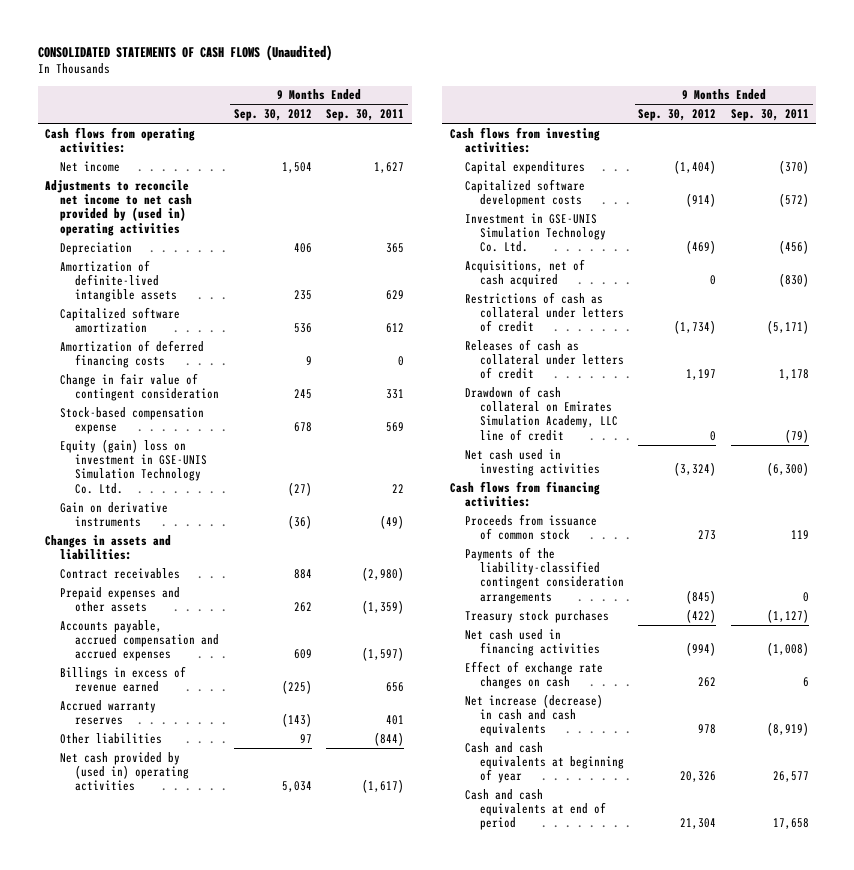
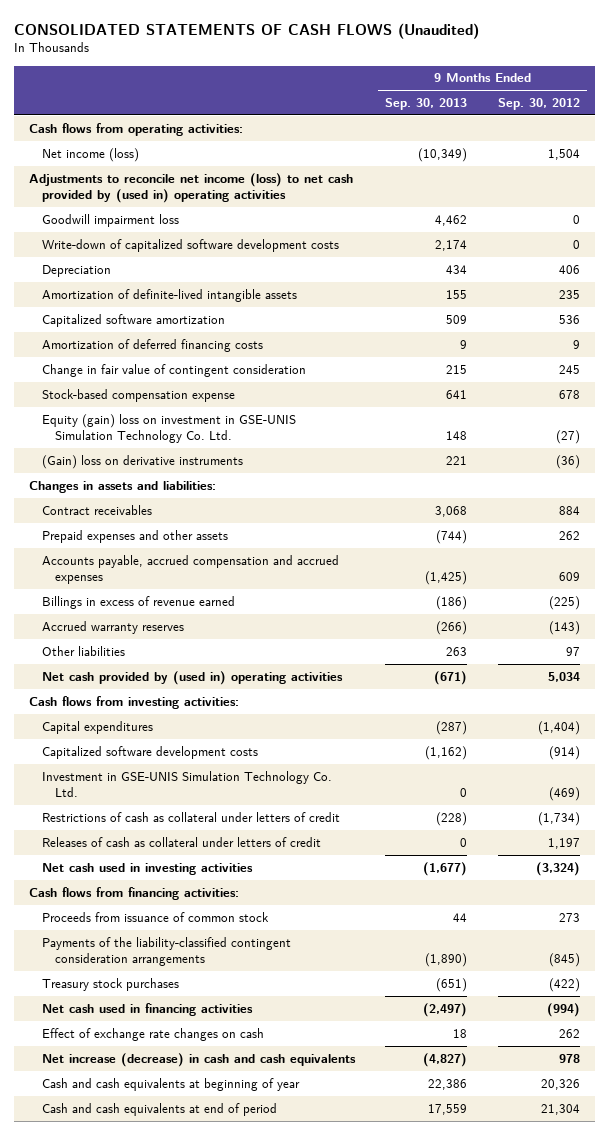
[326,109,405,122] Sep. 30, 2011 -> none
none -> [385,97,468,110] Sep. 30, 2013
[60,160,121,172] Net income -> [42,147,140,162] Net income (loss)
[45,179,193,236] Adjustments to reconcile net income to net cash provided by (used in) operating activities -> [29,172,354,204] Adjustments to reconcile net income (loss) to net cash provided by (used in) operating activities
none -> [42,213,180,227] Goodwill impairment loss
none -> [42,238,340,252] Write-down of capitalized software development costs
[60,501,169,527] Gain on derivative instruments -> [42,454,244,469] (Gain) loss on derivative instruments
[464,258,585,287] Acquisitions, net of cash acquired -> none
[464,385,618,441] Drawdown of cash collateral on Emirates Simulation Academy, LLC line of credit -> none

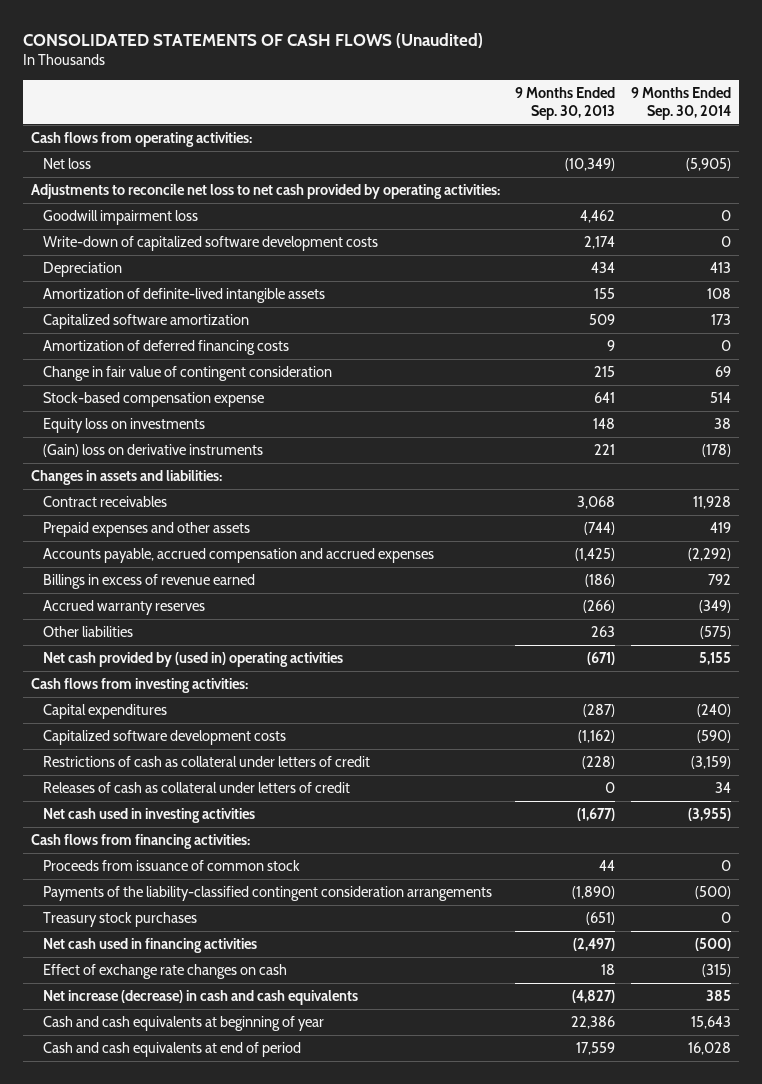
[497,97,580,110] Sep. 30, 2012 -> none
none -> [631,87,732,120] 9 Months Ended Sep. 30, 2014
[42,147,140,162] Net income (loss) -> [42,158,91,170] Net loss
[29,172,354,204] Adjustments to reconcile net income (loss) to net cash provided by (used in) operating activities -> [30,184,500,200] Adjustments to reconcile net loss to net cash provided by operating activities:
[42,413,297,444] Equity (gain) loss on investment in GSE-UNIS Simulation Technology Co. Ltd. -> [42,418,205,434] Equity loss on investments
[42,770,333,798] Investment in GSE-UNIS Simulation Technology Co. Ltd. -> none

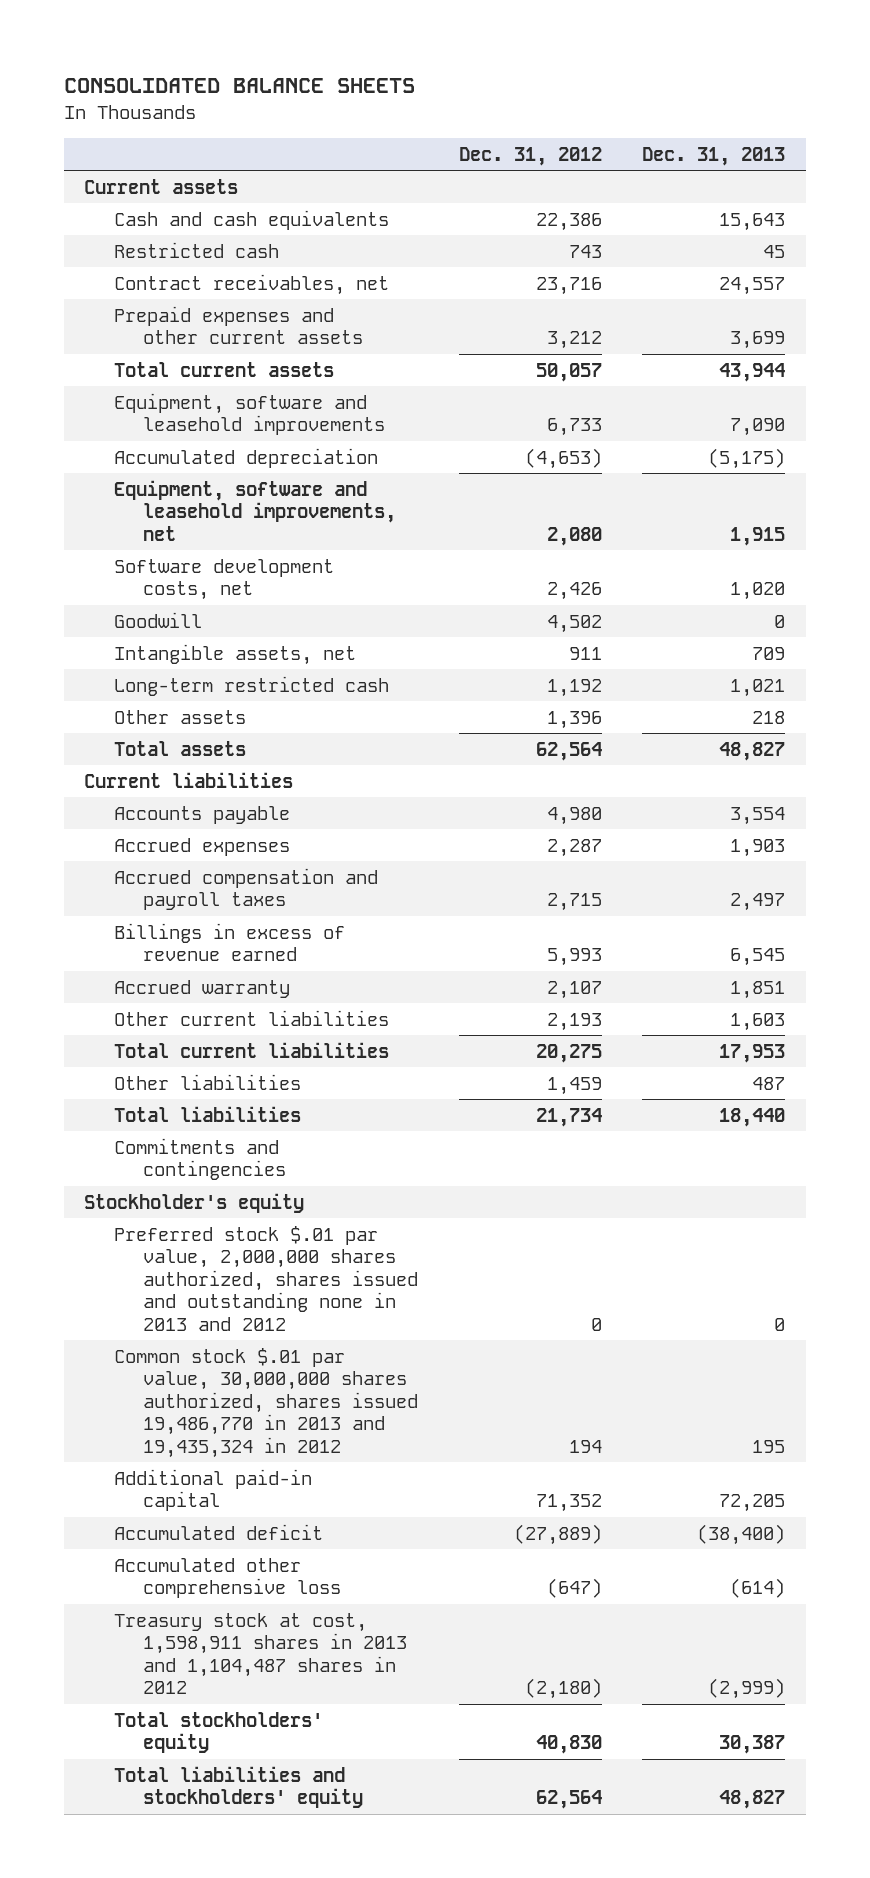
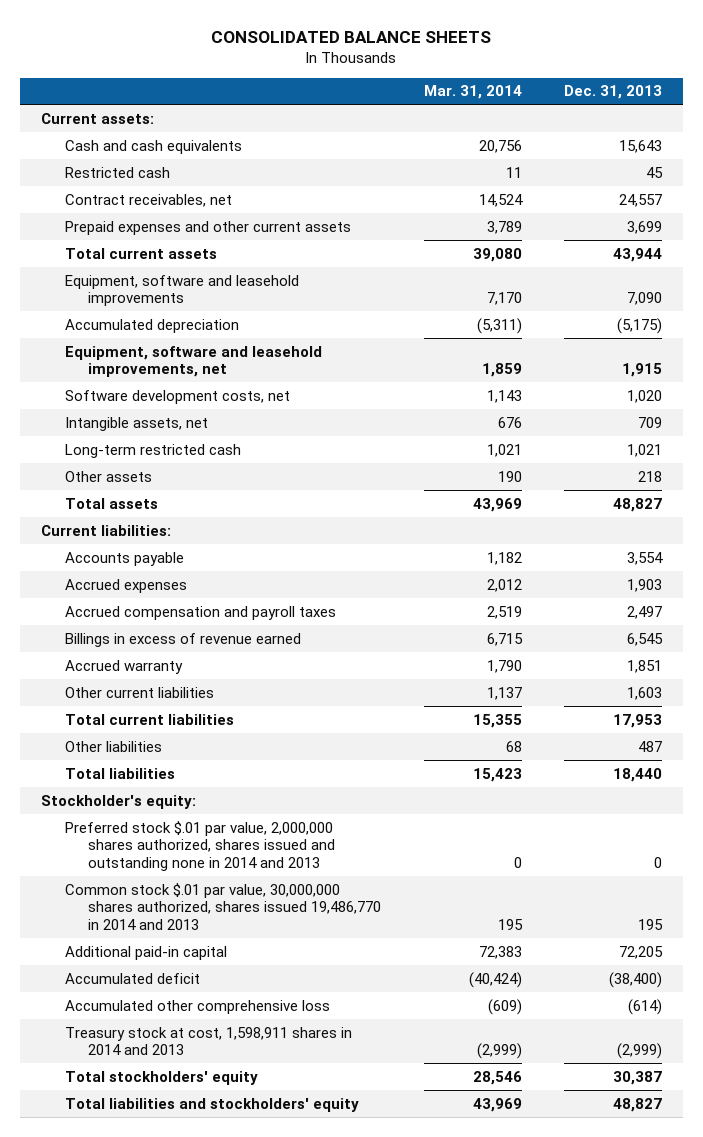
[458,146,602,166] Dec. 31, 2012 -> none
none -> [423,85,522,100] Mar. 31, 2014
[84,178,239,194] Current assets -> [40,112,154,124] Current assets:
[113,611,202,628] Goodwill -> none
[84,771,294,788] Current liabilities -> [40,524,171,536] Current liabilities:
[113,1137,286,1181] Commitments and contingencies -> none
[84,1192,305,1213] Stockholder's equity -> [40,794,196,809] Stockholder's equity:
[113,1225,418,1331] Preferred stock $.01 par value, 2,000,000 shares authorized, shares issued and outstanding none in 2013 and 2012 -> [64,820,336,871] Preferred stock $.01 par value, 2,000,000 shares authorized, shares issued and outstanding none in 2014 and 2013
[113,1347,418,1458] Common stock $.01 par value, 30,000,000 shares authorized, shares issued 19,486,770 in 2013 and 19,435,324 in 2012 -> [64,882,382,930] Common stock $.01 par value, 30,000,000 shares authorized, shares issued 19,486,770 in 2014 and 2013
[113,1612,407,1695] Treasury stock at cost, 1,598,911 shares in 2013 and 1,104,487 shares in 2012 -> [64,1026,352,1056] Treasury stock at cost, 1,598,911 shares in 2014 and 2013

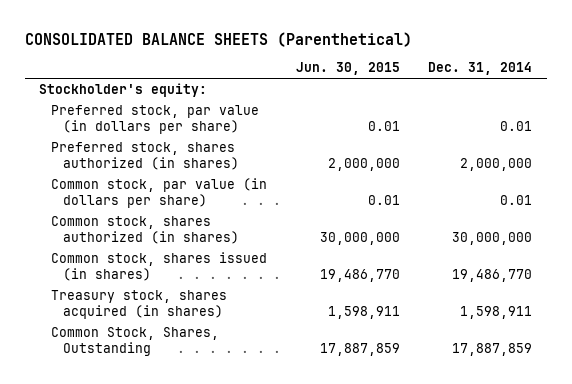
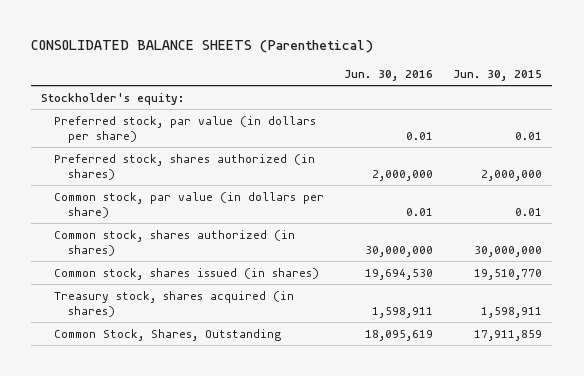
[428,62,533,76] Dec. 31, 2014 -> none
none -> [344,69,434,81] Jun. 30, 2016
[319,269,400,283] 19,486,770 -> [474,268,543,280] 19,510,770
[319,343,400,357] 17,887,859 -> [474,329,543,341] 17,911,859

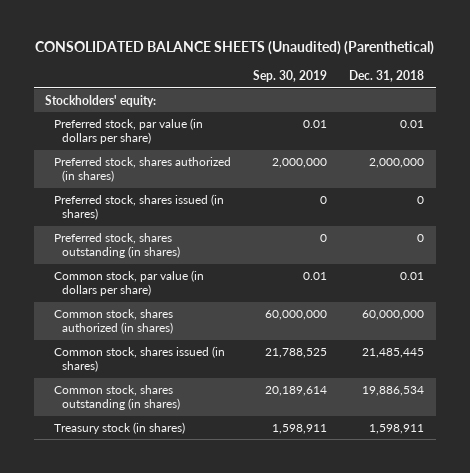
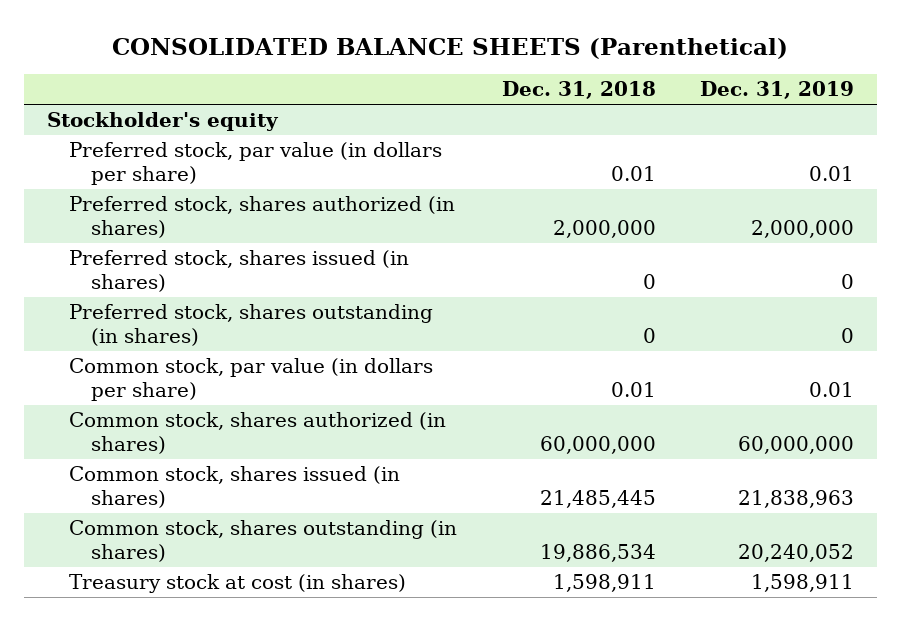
[34,41,434,56] CONSOLIDATED BALANCE SHEETS (Unaudited) (Parenthetical) -> [112,37,789,59] CONSOLIDATED BALANCE SHEETS (Parenthetical)
[253,70,328,83] Sep. 30, 2019 -> none
none -> [700,81,855,100] Dec. 31, 2019
[45,94,157,107] Stockholders' equity: -> [46,112,279,132] Stockholder's equity
[53,421,185,434] Treasury stock (in shares) -> [68,574,406,594] Treasury stock at cost (in shares)

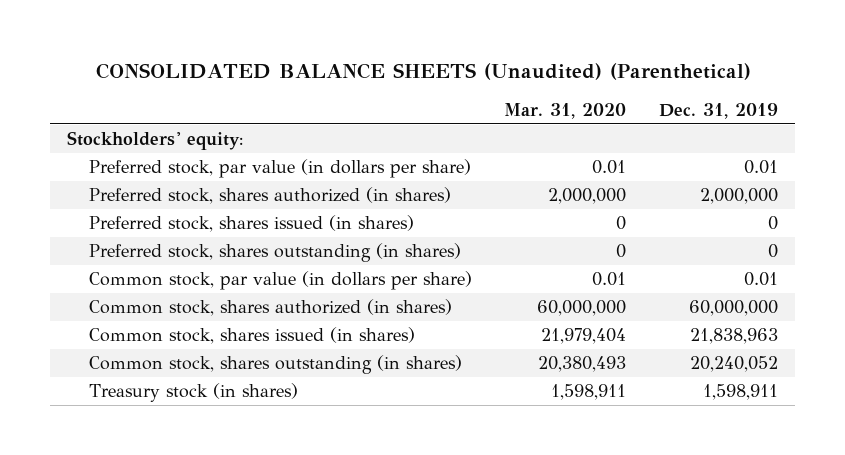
[112,37,789,59] CONSOLIDATED BALANCE SHEETS (Parenthetical) -> [95,63,751,81] CONSOLIDATED BALANCE SHEETS (Unaudited) (Parenthetical)
[501,81,656,100] Dec. 31, 2018 -> none
none -> [504,102,627,119] Mar. 31, 2020
[46,112,279,132] Stockholder's equity -> [66,131,243,151] Stockholders' equity:
[68,574,406,594] Treasury stock at cost (in shares) -> [88,383,298,403] Treasury stock (in shares)

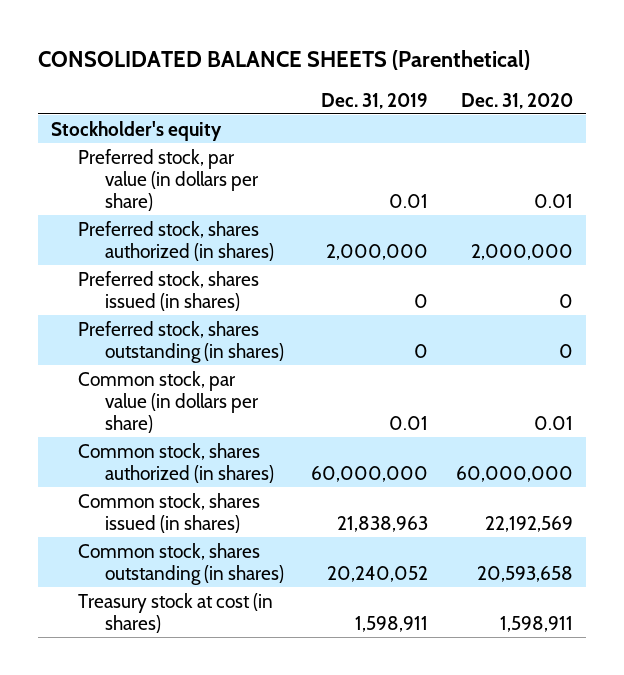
[95,63,751,81] CONSOLIDATED BALANCE SHEETS (Unaudited) (Parenthetical) -> [37,49,530,70] CONSOLIDATED BALANCE SHEETS (Parenthetical)
[504,102,627,119] Mar. 31, 2020 -> none
none -> [460,92,573,109] Dec. 31, 2020
[66,131,243,151] Stockholders' equity: -> [51,120,223,141] Stockholder's equity
[88,383,298,403] Treasury stock (in shares) -> [78,592,274,633] Treasury stock at cost (in shares)

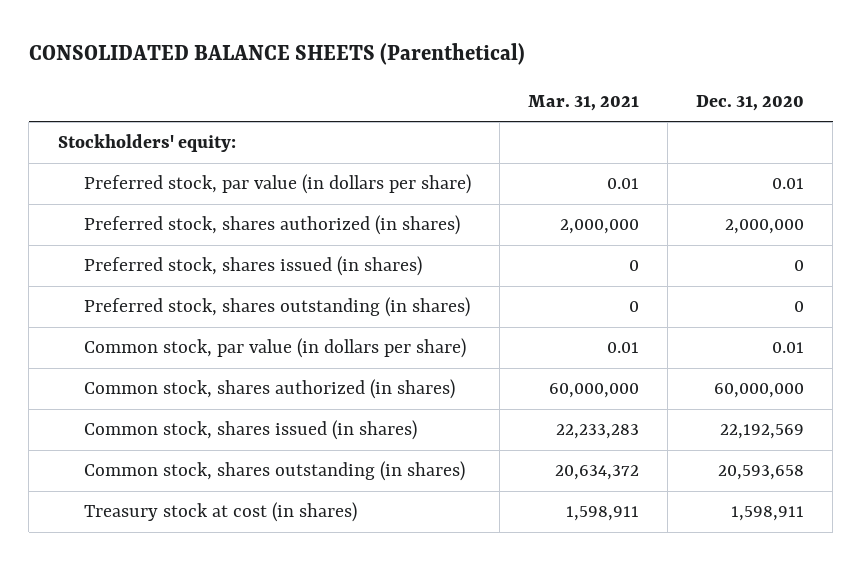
[321,92,429,109] Dec. 31, 2019 -> none
none -> [527,94,639,111] Mar. 31, 2021
[51,120,223,141] Stockholder's equity -> [57,134,236,153] Stockholders' equity:

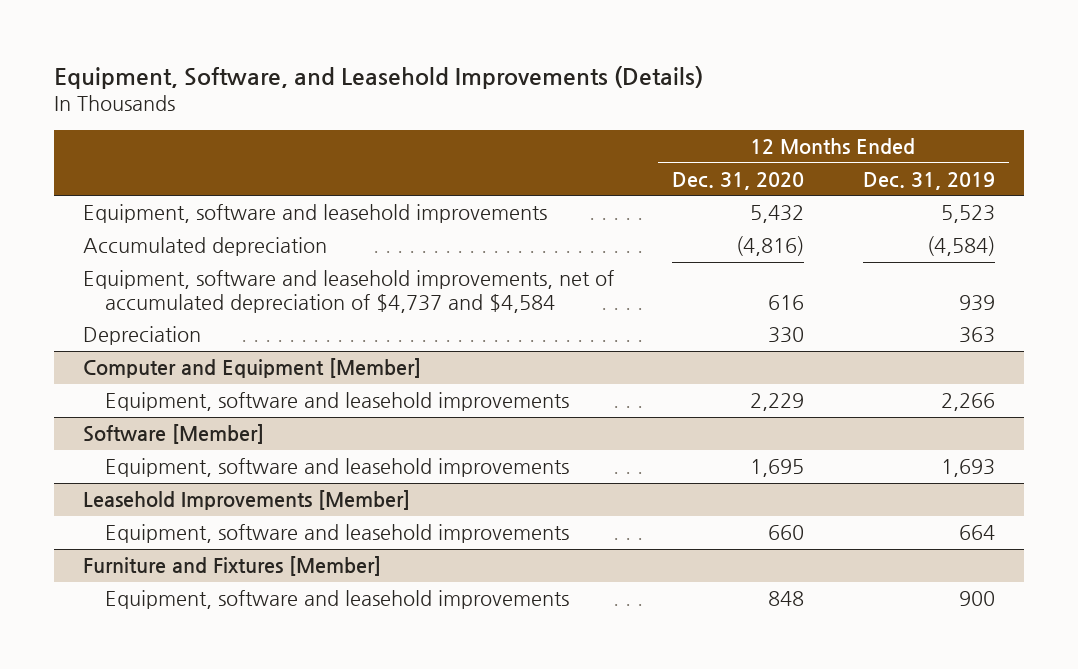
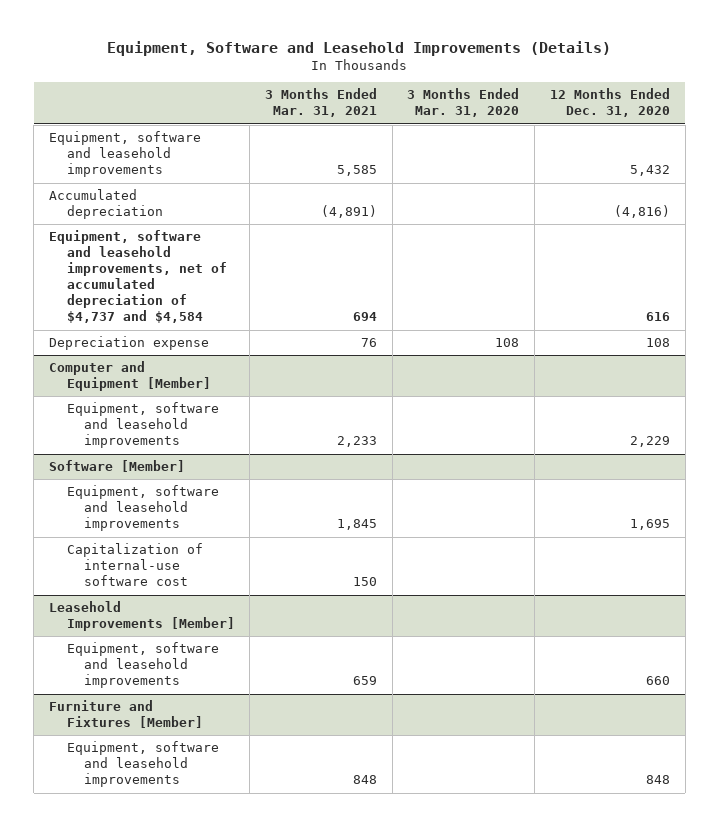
[54,66,704,90] Equipment, Software, and Leasehold Improvements (Details) -> [107,40,612,56] Equipment, Software and Leasehold Improvements (Details)
[862,171,995,190] Dec. 31, 2019 -> none
none -> [264,88,377,118] 3 Months Ended Mar. 31, 2021
none -> [407,88,520,118] 3 Months Ended Mar. 31, 2020
[83,326,202,346] Depreciation -> [48,336,209,351] Depreciation expense
[768,327,805,344] 330 -> [645,338,670,348] 108
none -> [66,543,203,587] Capitalization of internal-use software cost

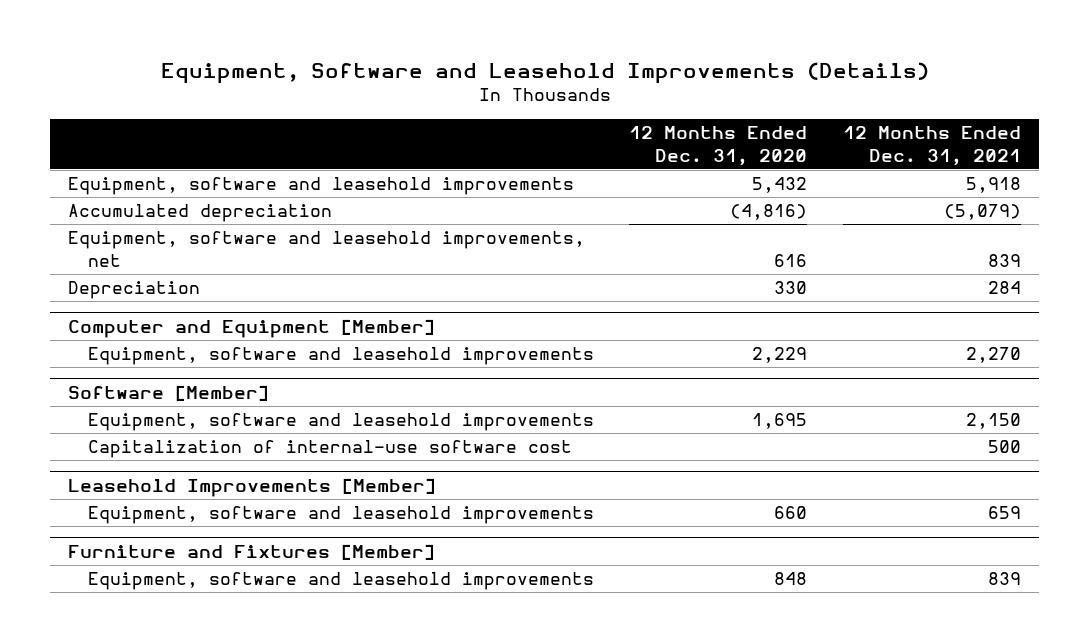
[264,88,377,118] 3 Months Ended Mar. 31, 2021 -> none
[407,88,520,118] 3 Months Ended Mar. 31, 2020 -> none
none -> [842,126,1021,166] 12 Months Ended Dec. 31, 2021
[48,230,227,324] Equipment, software and leasehold improvements, net of accumulated depreciation of $4,737 and $4,584 -> [68,231,586,267] Equipment, software and leasehold improvements, net
[48,336,209,351] Depreciation expense -> [68,281,201,300] Depreciation
[645,338,670,348] 108 -> [774,281,808,295] 330

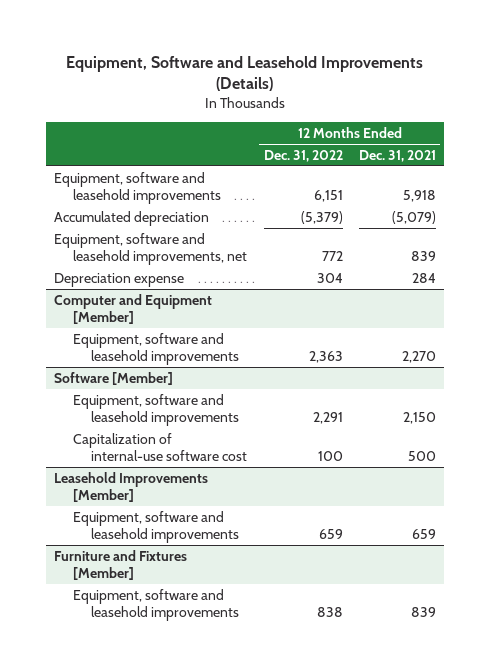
[629,126,808,166] 12 Months Ended Dec. 31, 2020 -> none
none -> [263,149,343,162] Dec. 31, 2022
[68,281,201,300] Depreciation -> [54,272,185,287] Depreciation expense

